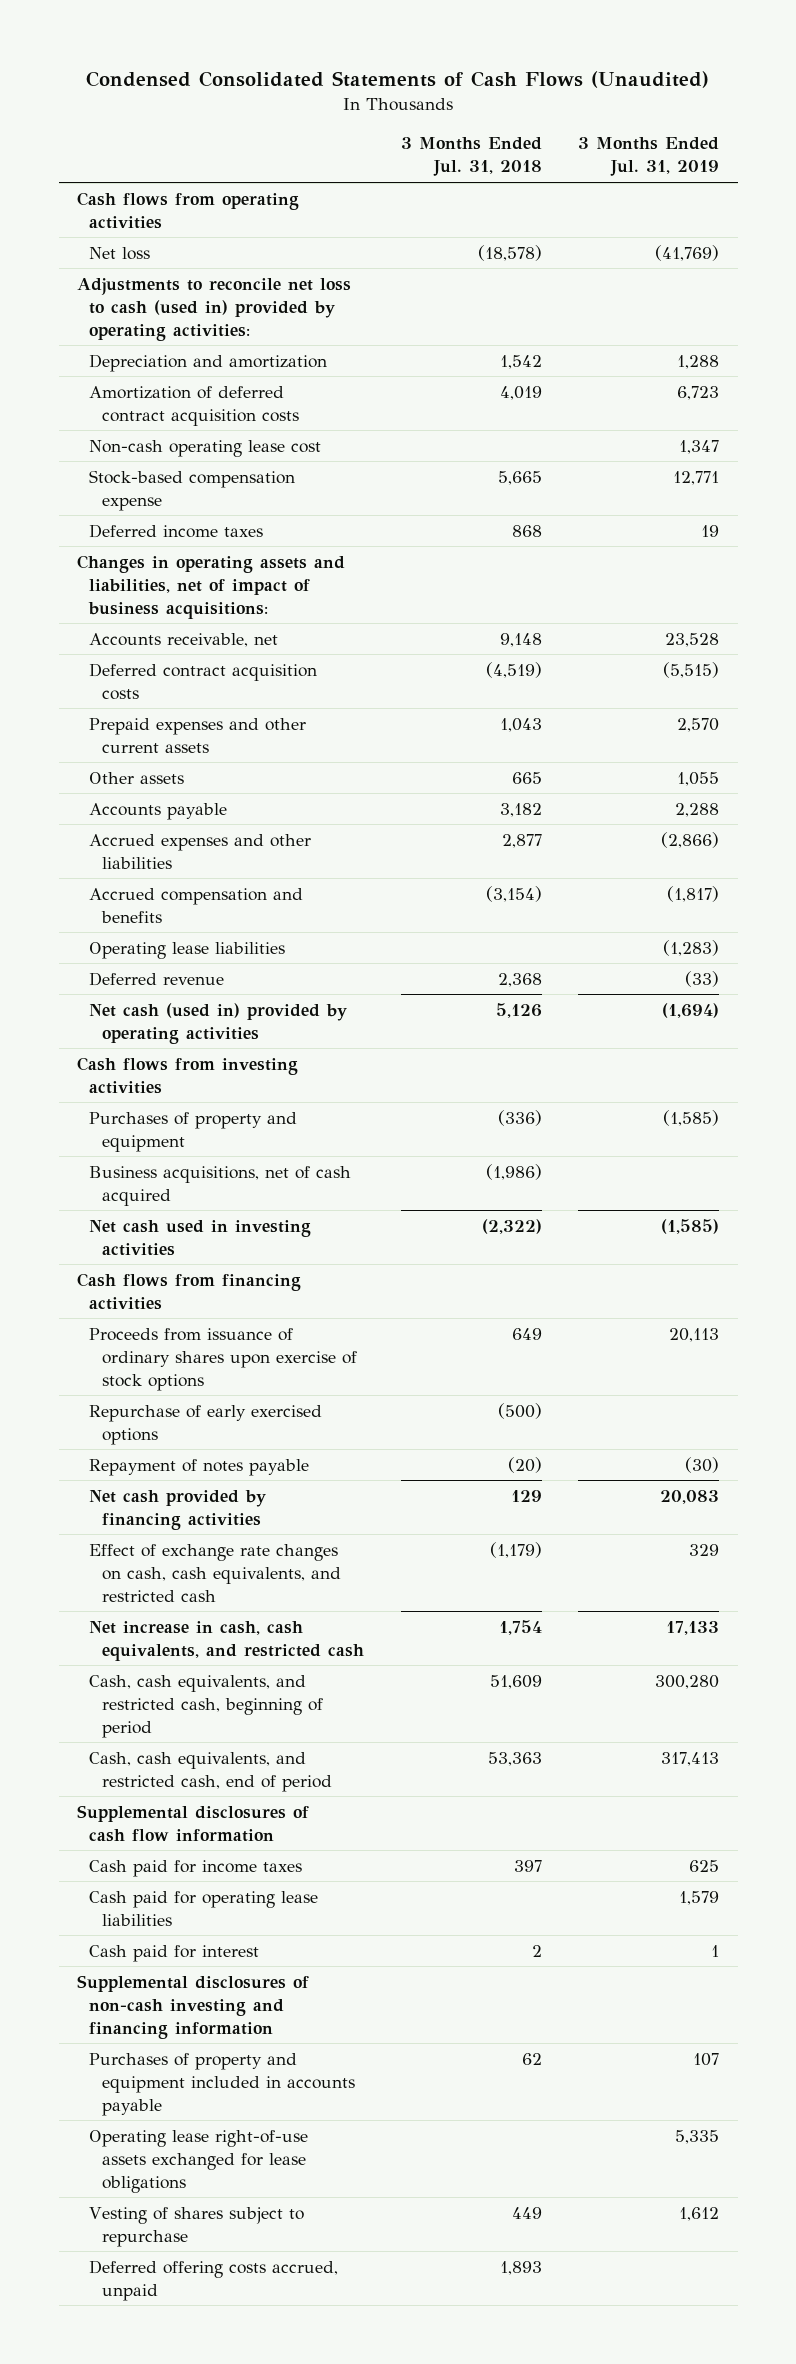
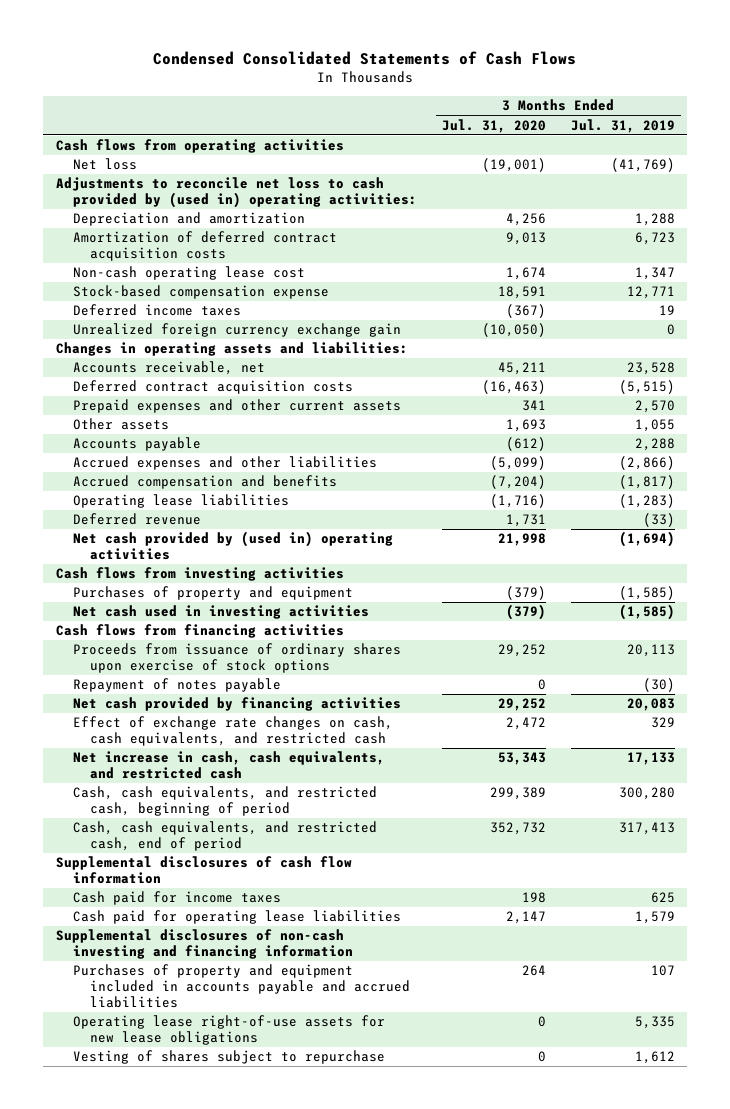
[86,71,710,89] Condensed Consolidated Statements of Cash Flows (Unaudited) -> [153,51,577,66] Condensed Consolidated Statements of Cash Flows
[400,137,542,177] 3 Months Ended Jul. 31, 2018 -> none
none -> [441,118,546,133] Jul. 31, 2020
[76,277,351,341] Adjustments to reconcile net loss to cash (used in) provided by operating activities: -> [55,177,418,209] Adjustments to reconcile net loss to cash provided by (used in) operating activities:
none -> [73,323,402,338] Unrealized foreign currency exchange gain
[76,554,345,619] Changes in operating assets and liabilities, net of impact of business acquisitions: -> [55,342,408,357] Changes in operating assets and liabilities:
[89,1002,348,1044] Net cash (used in) provided by operating activities -> [73,531,394,561] Net cash provided by (used in) operating activities
[89,1165,352,1206] Business acquisitions, net of cash acquired -> none
[89,1404,323,1445] Repurchase of early exercised options -> none
[89,1944,260,1962] Cash paid for interest -> none
[89,2052,356,2116] Purchases of property and equipment included in accounts payable -> [73,964,411,1008] Purchases of property and equipment included in accounts payable and accrued liabilities
[89,2129,309,2193] Operating lease right-of-use assets exchanged for lease obligations -> [73,1015,386,1046] Operating lease right-of-use assets for new lease obligations
[89,2259,339,2301] Deferred offering costs accrued, unpaid -> none

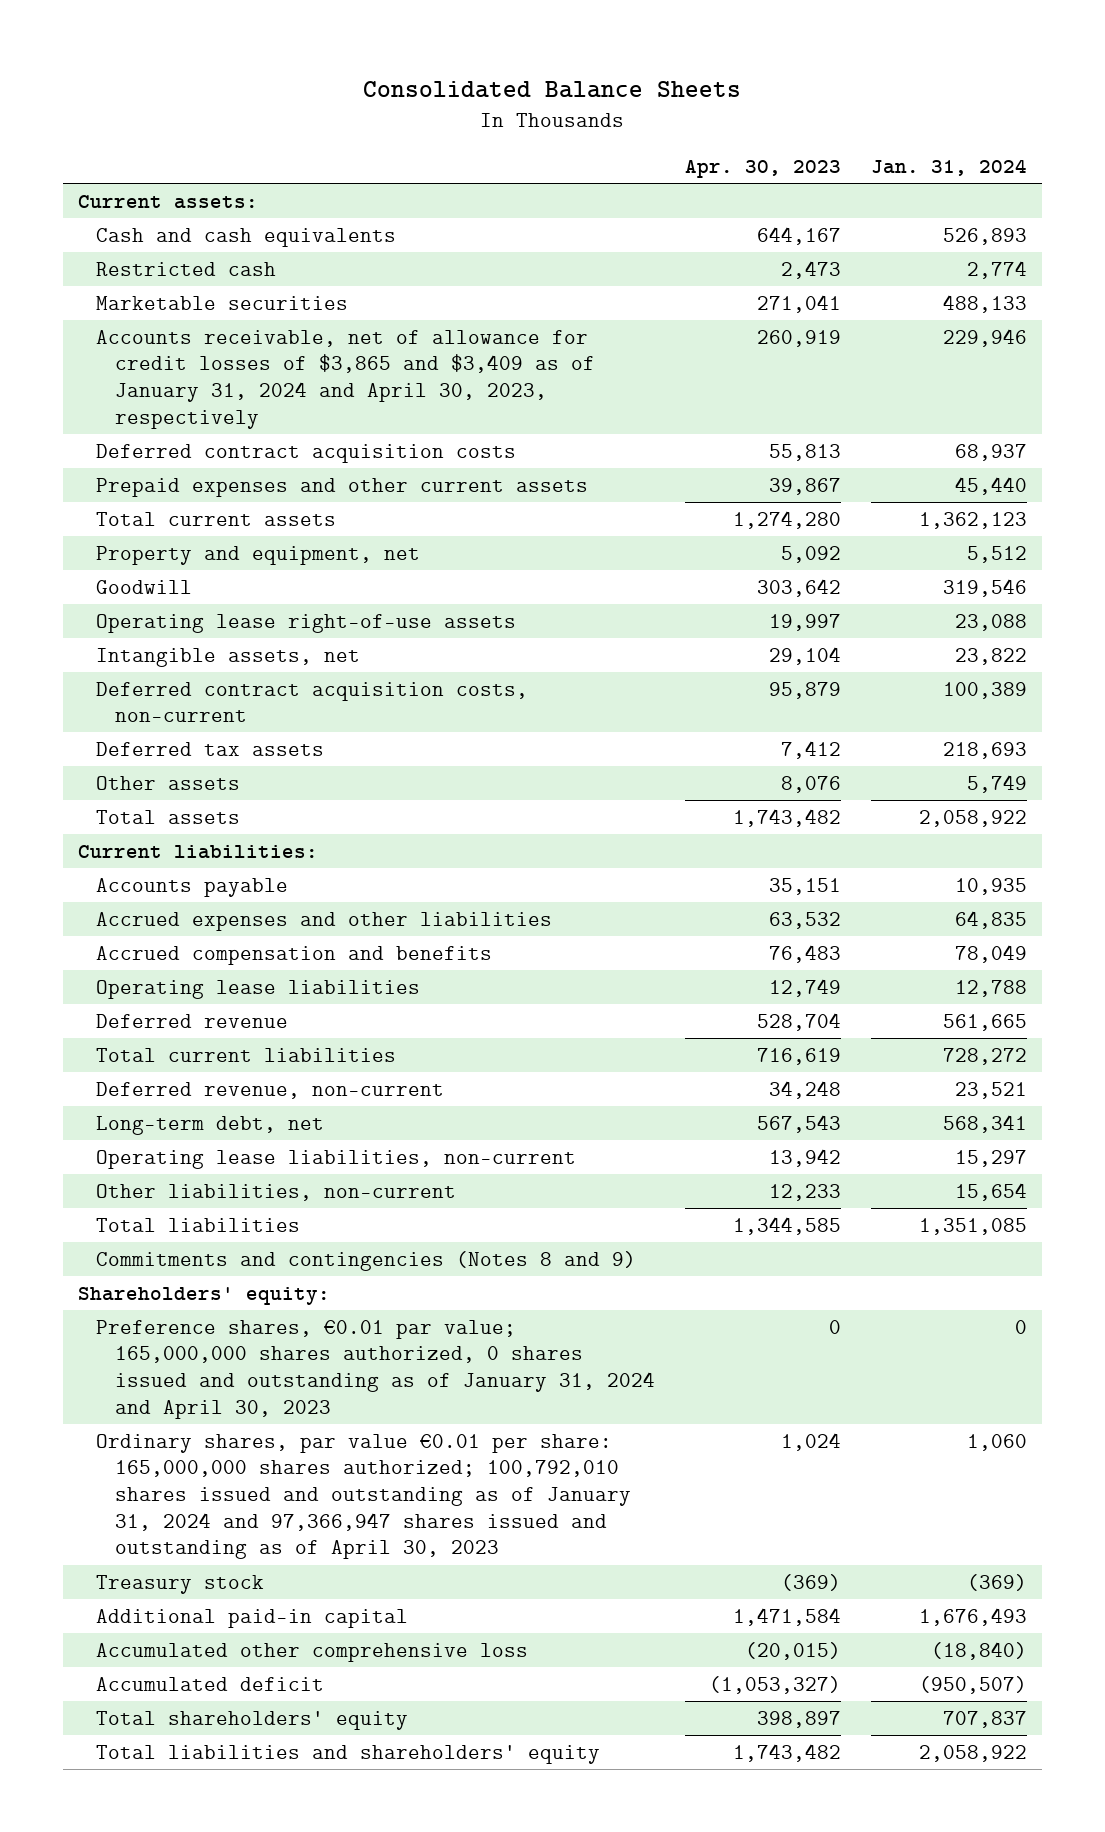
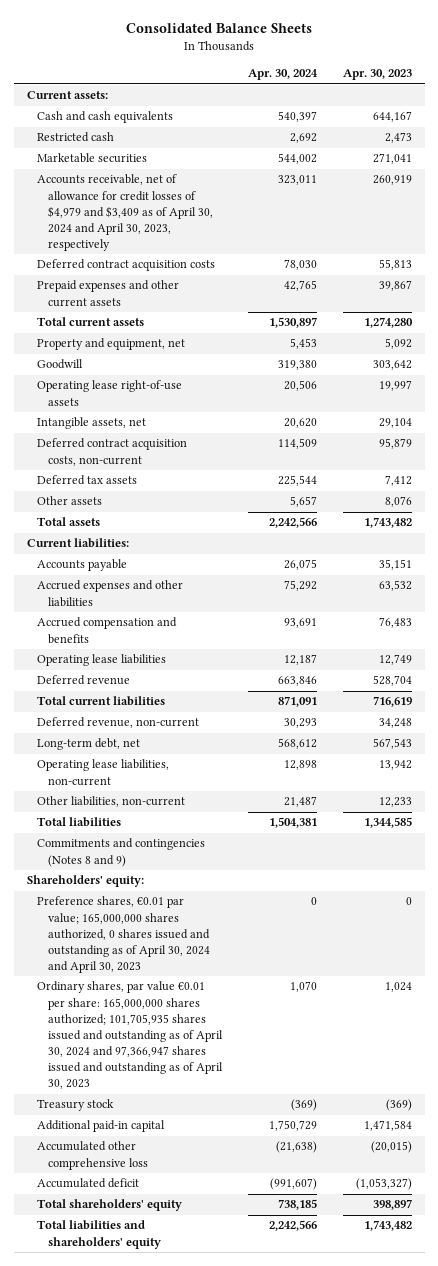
[870,159,1027,177] Jan. 31, 2024 -> none
none -> [248,69,319,81] Apr. 30, 2024
[96,329,595,429] Accounts receivable, net of allowance for credit losses of $3,865 and $3,409 as of January 31, 2024 and April 30, 2023, respectively -> [37,174,214,252] Accounts receivable, net of allowance for credit losses of $4,979 and $3,409 as of April 30, 2024 and April 30, 2023, respectively
[96,1319,655,1419] Preference shares, €0.01 par value; 165,000,000 shares authorized, 0 shares issued and outstanding as of January 31, 2024 and April 30, 2023 -> [37,896,211,974] Preference shares, €0.01 par value; 165,000,000 shares authorized, 0 shares issued and outstanding as of April 30, 2024 and April 30, 2023
[96,1433,631,1560] Ordinary shares, par value €0.01 per share: 165,000,000 shares authorized; 100,792,010 shares issued and outstanding as of January 31, 2024 and 97,366,947 shares issued and outstanding as of April 30, 2023 -> [37,981,224,1090] Ordinary shares, par value €0.01 per share: 165,000,000 shares authorized; 101,705,935 shares issued and outstanding as of April 30, 2024 and 97,366,947 shares issued and outstanding as of April 30, 2023

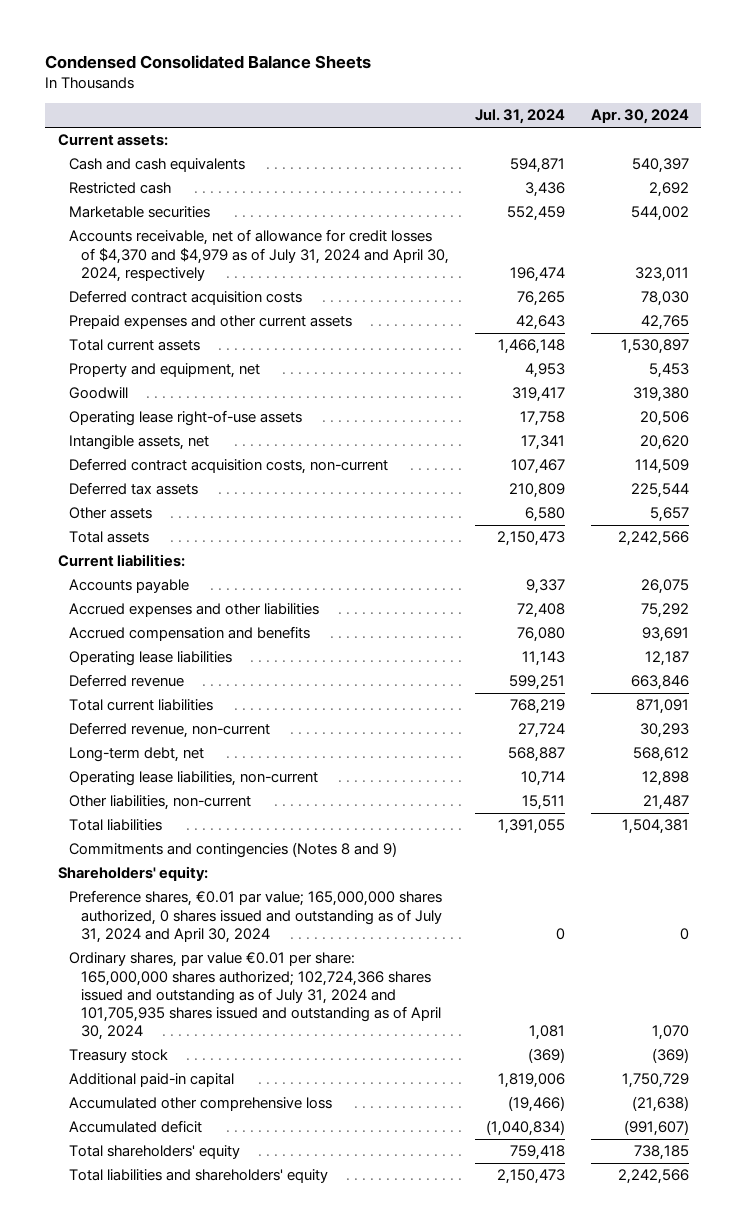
[126,23,313,34] Consolidated Balance Sheets -> [44,54,371,69] Condensed Consolidated Balance Sheets
[342,69,412,81] Apr. 30, 2023 -> none
none -> [474,109,565,125] Jul. 31, 2024
[37,174,214,252] Accounts receivable, net of allowance for credit losses of $4,979 and $3,409 as of April 30, 2024 and April 30, 2023, respectively -> [69,229,450,282] Accounts receivable, net of allowance for credit losses of $4,370 and $4,979 as of July 31, 2024 and April 30, 2024, respectively
[37,896,211,974] Preference shares, €0.01 par value; 165,000,000 shares authorized, 0 shares issued and outstanding as of April 30, 2024 and April 30, 2023 -> [69,890,443,943] Preference shares, €0.01 par value; 165,000,000 shares authorized, 0 shares issued and outstanding as of July 31, 2024 and April 30, 2024
[37,981,224,1090] Ordinary shares, par value €0.01 per share: 165,000,000 shares authorized; 101,705,935 shares issued and outstanding as of April 30, 2024 and 97,366,947 shares issued and outstanding as of April 30, 2023 -> [69,952,442,1041] Ordinary shares, par value €0.01 per share: 165,000,000 shares authorized; 102,724,366 shares issued and outstanding as of July 31, 2024 and 101,705,935 shares issued and outstanding as of April 30, 2024

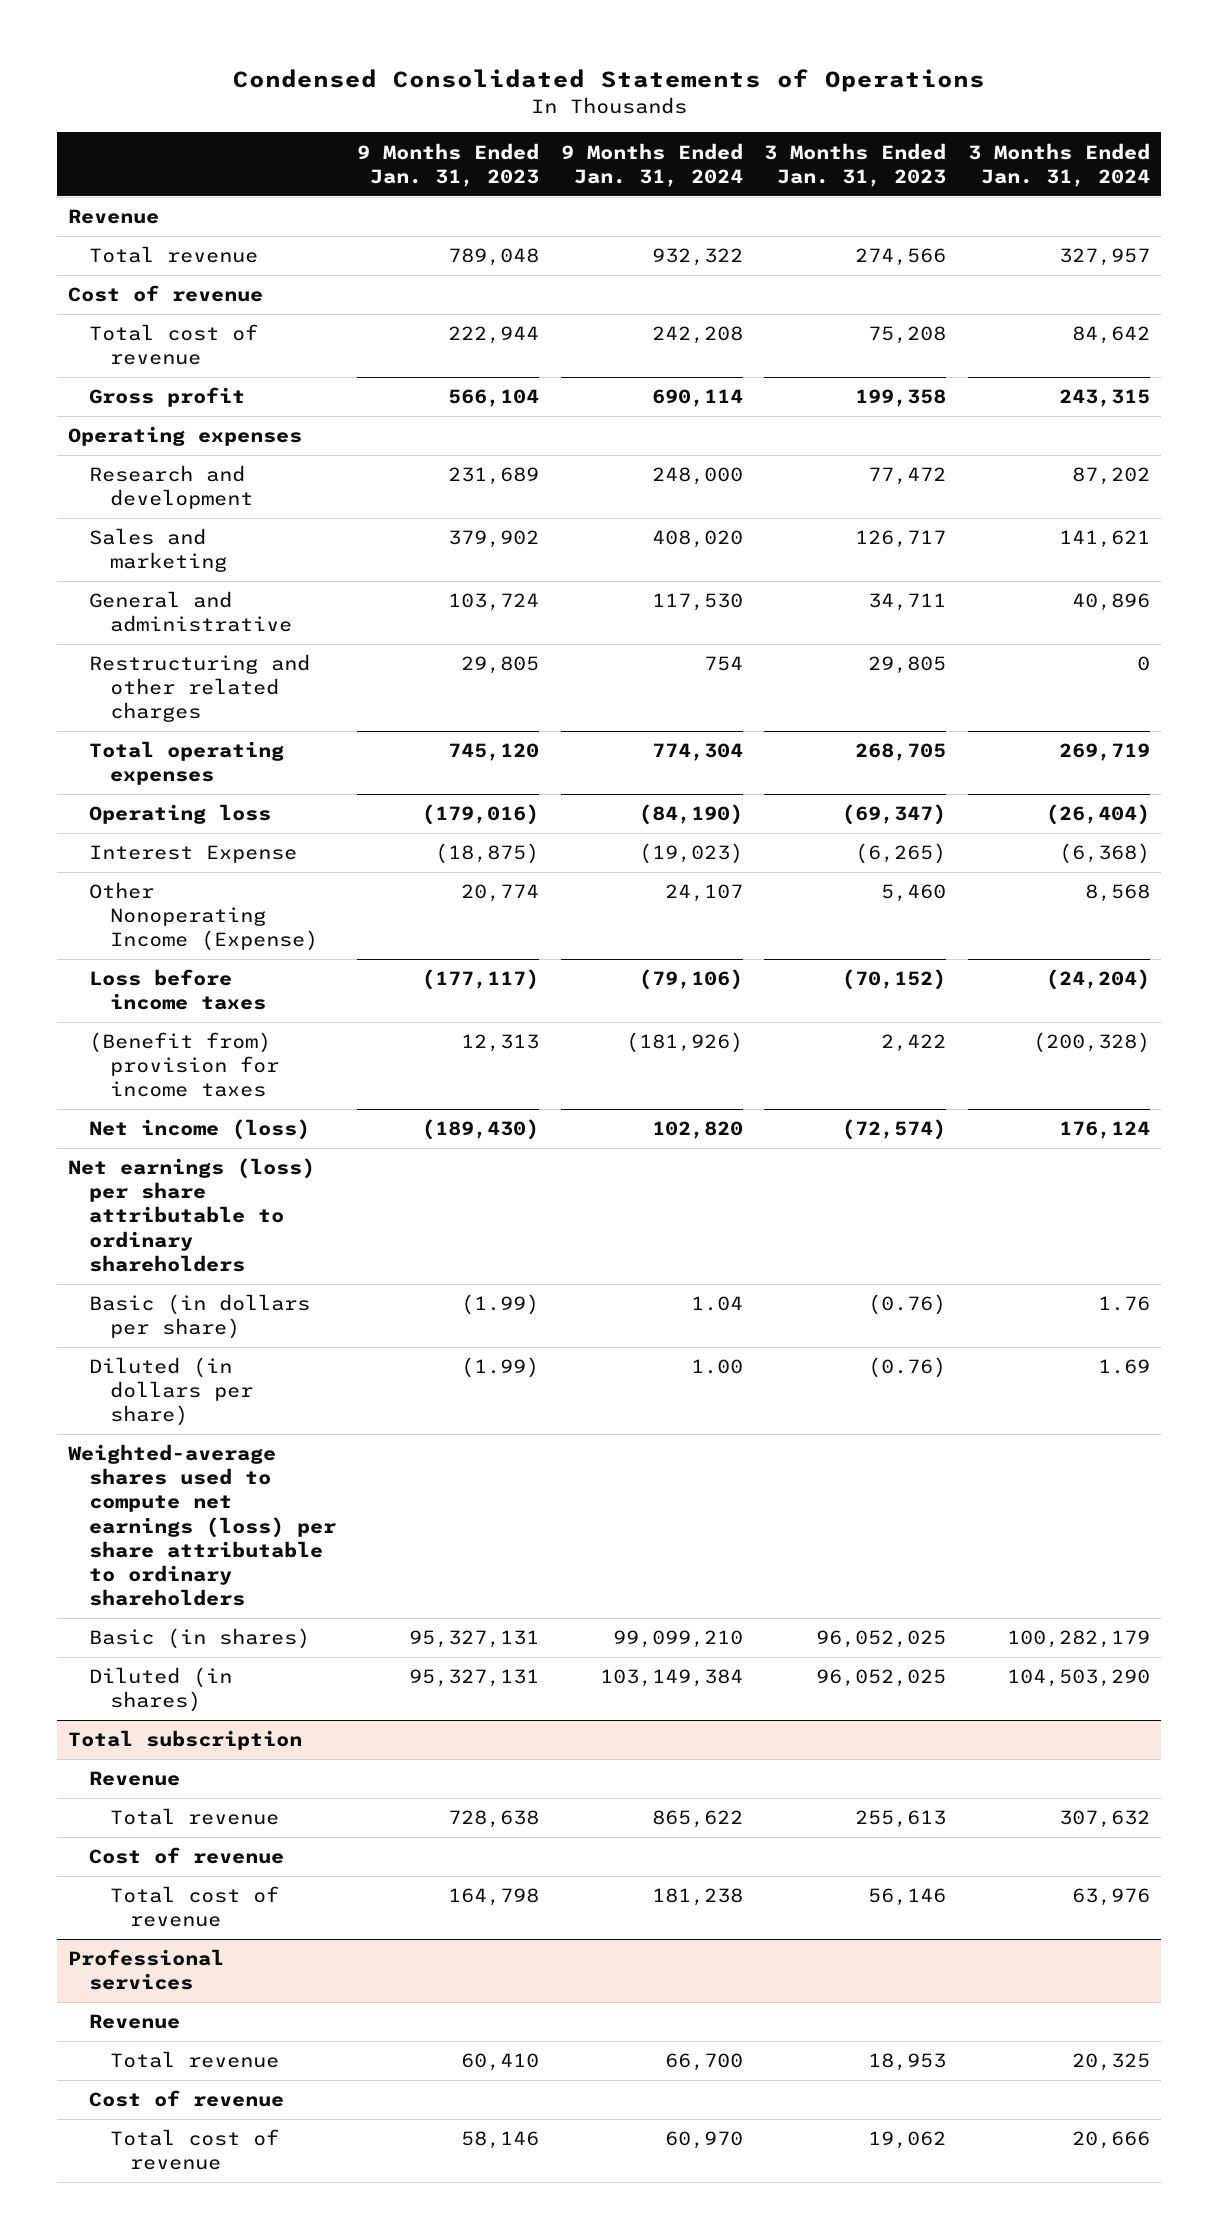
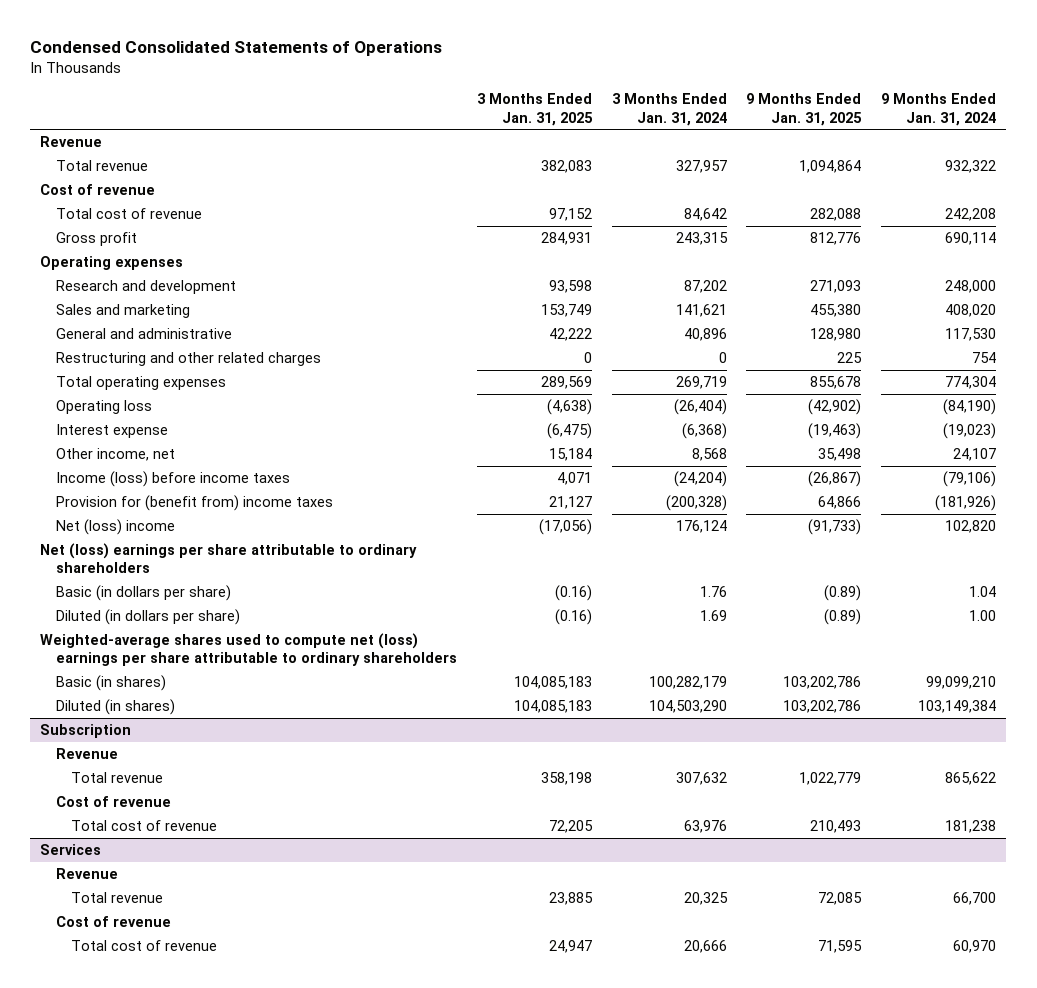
[357,142,540,187] 9 Months Ended Jan. 31, 2023 -> none
[764,142,947,187] 3 Months Ended Jan. 31, 2023 -> none
none -> [476,93,593,126] 3 Months Ended Jan. 31, 2025
none -> [746,93,863,126] 9 Months Ended Jan. 31, 2025
[88,845,297,864] Interest Expense -> [55,423,168,438] Interest expense
[88,882,318,952] Other Nonoperating Income (Expense) -> [55,447,175,461] Other income, net
[88,969,266,1011] Loss before income taxes -> [55,470,290,487] Income (loss) before income taxes
[88,1032,279,1098] (Benefit from) provision for income taxes -> [55,494,333,511] Provision for (benefit from) income taxes
[88,1119,310,1141] Net income (loss) -> [55,518,175,535] Net (loss) income
[68,1158,316,1272] Net earnings (loss) per share attributable to ordinary shareholders -> [40,542,418,574] Net (loss) earnings per share attributable to ordinary shareholders
[68,1444,337,1606] Weighted-average shares used to compute net earnings (loss) per share attributable to ordinary shareholders -> [40,632,457,667] Weighted-average shares used to compute net (loss) earnings per share attributable to ordinary shareholders
[68,1730,303,1751] Total subscription -> [40,723,132,738] Subscription
[68,1949,225,1991] Professional services -> [40,843,102,855] Services

